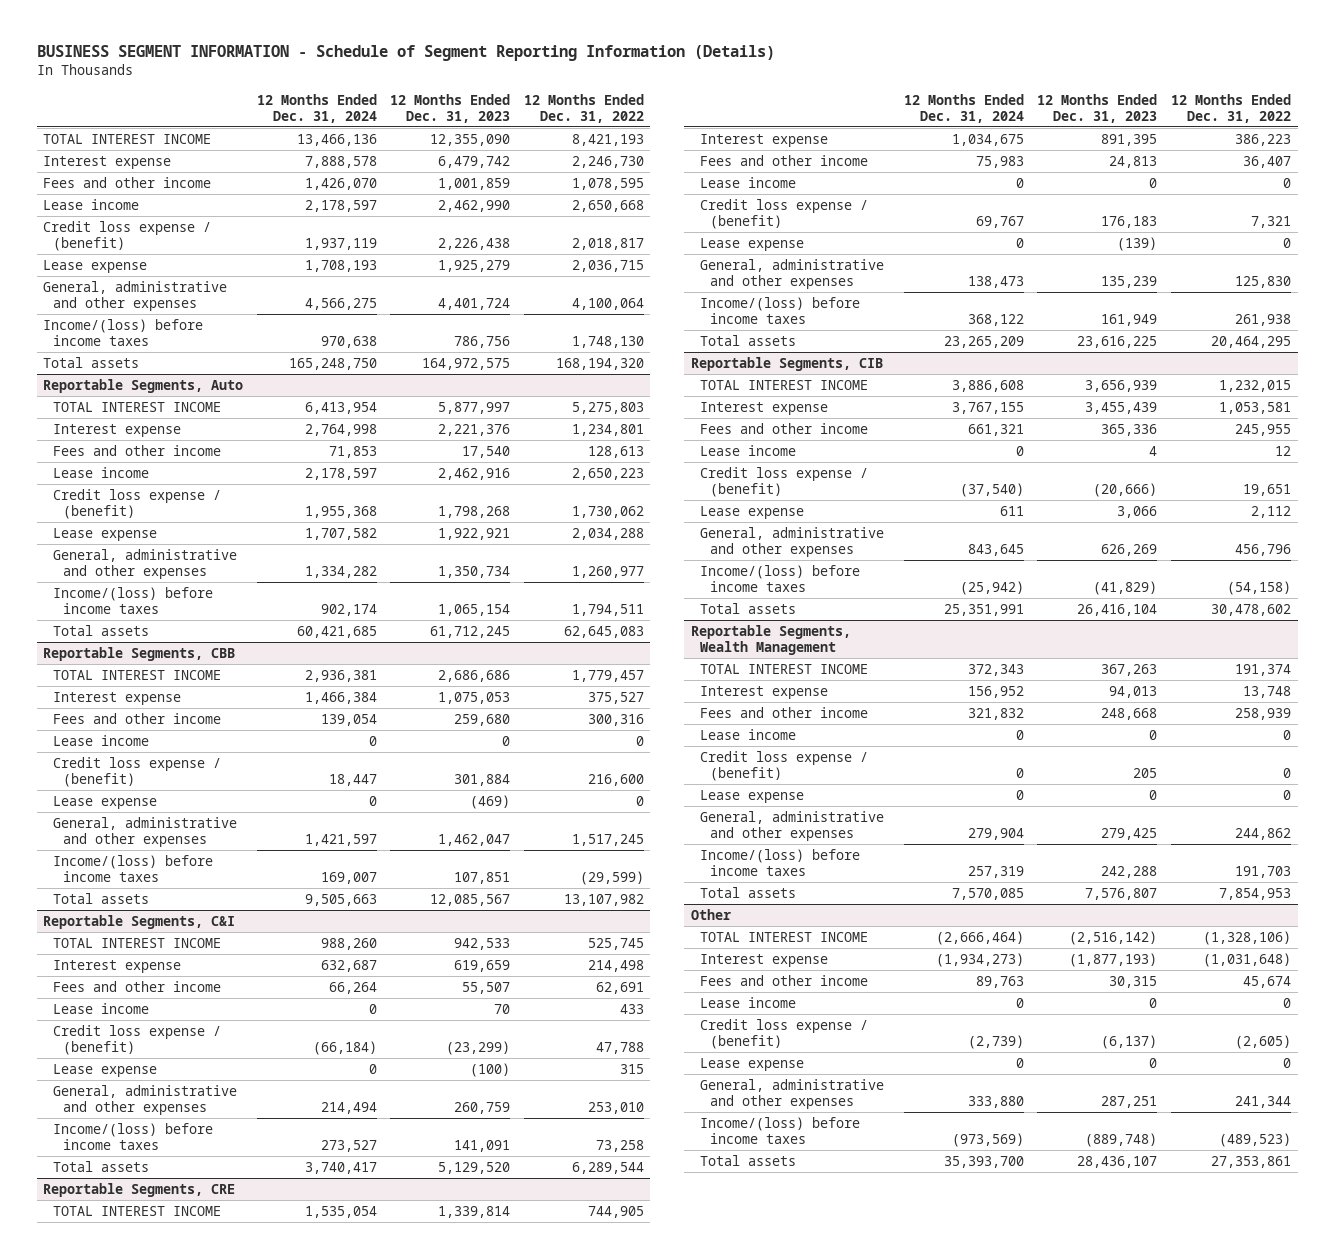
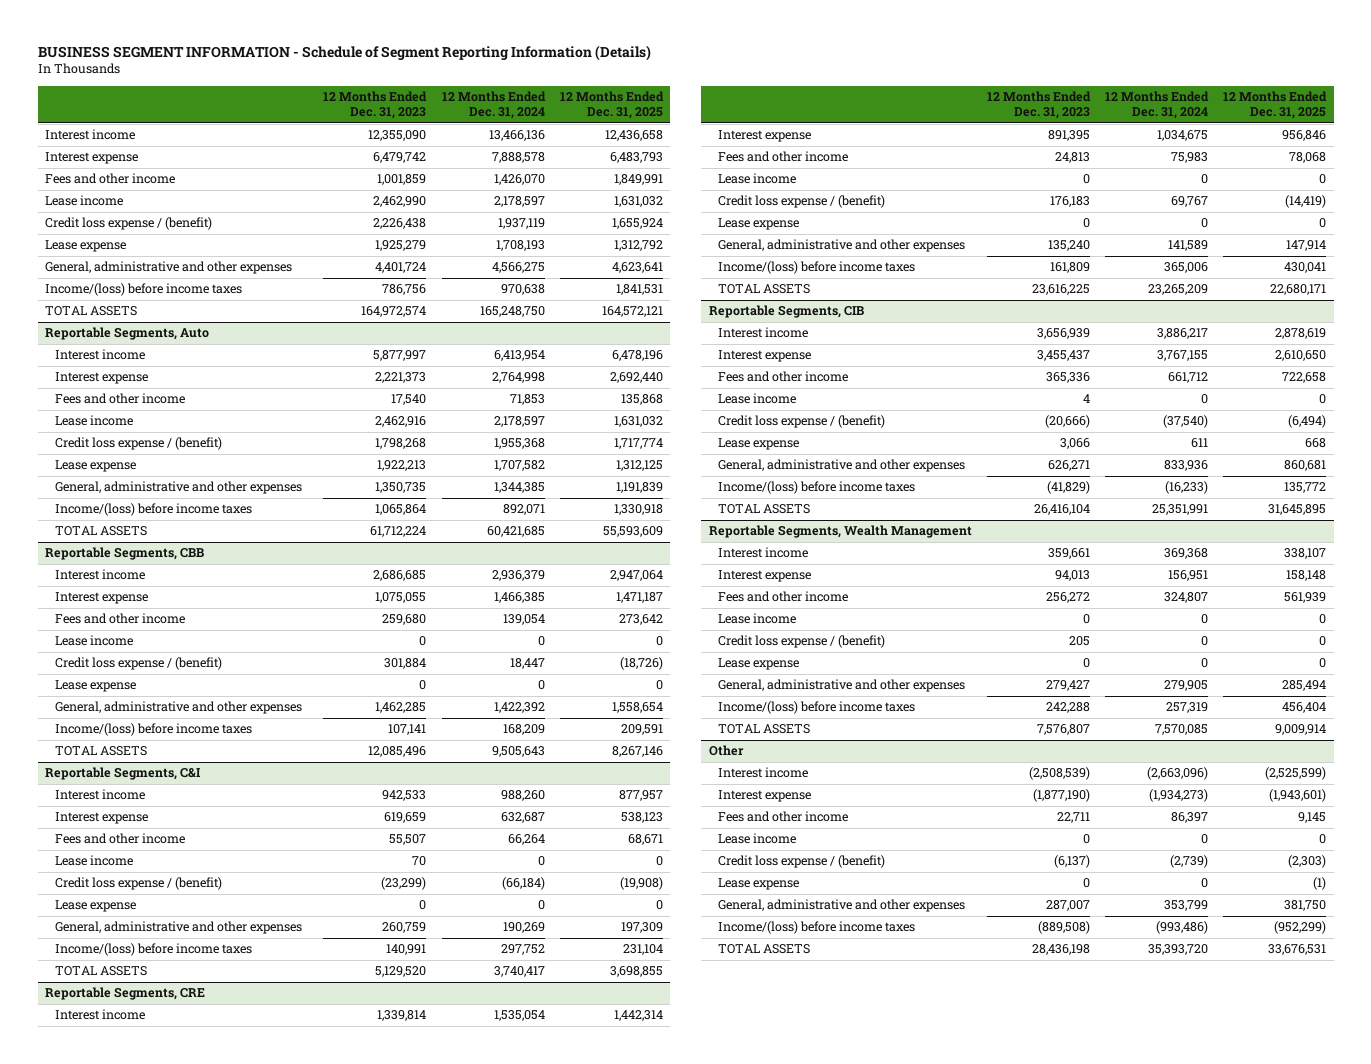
[523,93,644,123] 12 Months Ended Dec. 31, 2022 -> none
none -> [559,91,664,120] 12 Months Ended Dec. 31, 2025
[43,133,212,144] TOTAL INTEREST INCOME -> [45,129,136,141] Interest income
[43,356,140,368] Total assets -> [45,306,138,317] TOTAL ASSETS
[422,357,511,370] 164,972,575 -> [361,306,427,318] 164,972,574
[53,401,222,412] TOTAL INTEREST INCOME -> [54,349,145,361] Interest income
[438,423,511,436] 2,221,376 -> [375,372,427,384] 2,221,373
[438,527,511,540] 1,922,921 -> [377,460,427,472] 1,922,213
[304,565,377,578] 1,334,282 -> [493,482,545,494] 1,344,385
[438,565,511,578] 1,350,734 -> [375,482,427,494] 1,350,735
[320,603,377,616] 902,174 -> [502,504,545,516] 892,071
[438,603,511,616] 1,065,154 -> [375,504,427,516] 1,065,864
[53,624,150,636] Total assets -> [54,526,147,537] TOTAL ASSETS
[430,625,511,638] 61,712,245 -> [370,526,427,538] 61,712,224
[53,669,222,680] TOTAL INTEREST INCOME -> [54,569,145,581] Interest income
[304,669,377,682] 2,936,381 -> [491,570,545,582] 2,936,379
[438,669,511,682] 2,686,686 -> [373,570,427,582] 2,686,685
[304,691,377,704] 1,466,384 -> [493,592,545,604] 1,466,385
[438,691,511,704] 1,075,053 -> [375,592,427,604] 1,075,055
[470,794,511,809] (469) -> [419,680,427,691] 0
[304,833,377,846] 1,421,597 -> [493,702,545,714] 1,422,392
[438,833,511,846] 1,462,047 -> [375,702,427,714] 1,462,285
[320,871,377,884] 169,007 -> [502,724,545,736] 168,209
[454,871,511,884] 107,851 -> [388,724,427,736] 107,141
[53,892,150,904] Total assets -> [54,746,147,757] TOTAL ASSETS
[304,893,377,906] 9,505,663 -> [491,746,545,758] 9,505,643
[430,893,511,906] 12,085,567 -> [368,746,427,758] 12,085,496
[53,937,222,948] TOTAL INTEREST INCOME -> [54,789,145,801] Interest income
[470,1062,511,1077] (100) -> [419,900,427,911] 0
[320,1101,377,1114] 214,494 -> [502,922,545,934] 190,269
[320,1139,377,1152] 273,527 -> [500,944,545,956] 297,752
[454,1139,511,1152] 141,091 -> [386,944,427,956] 140,991
[53,1160,150,1172] Total assets -> [54,966,147,977] TOTAL ASSETS
[53,1205,222,1216] TOTAL INTEREST INCOME -> [54,1009,145,1021] Interest income
[1117,236,1158,251] (139) -> [1082,218,1090,229] 0
[968,275,1025,288] 138,473 -> [1167,240,1208,252] 141,589
[1101,275,1158,288] 135,239 -> [1047,240,1090,252] 135,240
[968,313,1025,326] 368,122 -> [1163,262,1208,274] 365,006
[1101,313,1158,326] 161,949 -> [1049,262,1090,274] 161,809
[700,334,797,346] Total assets -> [718,284,811,295] TOTAL ASSETS
[700,379,869,390] TOTAL INTEREST INCOME -> [718,327,809,339] Interest income
[952,379,1025,392] 3,886,608 -> [1156,328,1208,340] 3,886,217
[1085,401,1158,414] 3,455,439 -> [1036,350,1090,362] 3,455,437
[968,423,1025,436] 661,321 -> [1167,372,1208,384] 661,712
[968,543,1025,556] 843,645 -> [1163,460,1208,472] 833,936
[1101,543,1158,556] 626,269 -> [1047,460,1090,472] 626,271
[960,580,1025,595] (25,942) -> [1164,481,1208,495] (16,233)
[700,602,797,614] Total assets -> [718,504,811,515] TOTAL ASSETS
[700,663,869,674] TOTAL INTEREST INCOME -> [718,547,809,559] Interest income
[968,663,1025,676] 372,343 -> [1163,548,1208,560] 369,368
[1101,663,1158,676] 367,263 -> [1047,548,1090,560] 359,661
[968,685,1025,698] 156,952 -> [1167,570,1208,582] 156,951
[968,707,1025,720] 321,832 -> [1163,592,1208,604] 324,807
[1101,707,1158,720] 248,668 -> [1045,592,1090,604] 256,272
[968,827,1025,840] 279,904 -> [1163,680,1208,692] 279,905
[1101,827,1158,840] 279,425 -> [1045,680,1090,692] 279,427
[700,886,797,898] Total assets -> [718,724,811,735] TOTAL ASSETS
[700,931,869,942] TOTAL INTEREST INCOME -> [718,767,809,779] Interest income
[936,930,1025,945] (2,666,464) -> [1146,767,1208,781] (2,663,096)
[1069,930,1158,945] (2,516,142) -> [1028,767,1090,781] (2,508,539)
[1069,952,1158,967] (1,877,193) -> [1032,789,1090,803] (1,877,190)
[976,975,1025,988] 89,763 -> [1170,812,1208,824] 86,397
[1109,975,1158,988] 30,315 -> [1056,812,1090,824] 22,711
[968,1095,1025,1108] 333,880 -> [1163,900,1208,912] 353,799
[1101,1095,1158,1108] 287,251 -> [1045,900,1090,912] 287,007
[952,1132,1025,1147] (973,569) -> [1155,921,1208,935] (993,486)
[1085,1132,1158,1147] (889,748) -> [1037,921,1090,935] (889,508)
[700,1154,797,1166] Total assets -> [718,944,811,955] TOTAL ASSETS
[944,1155,1025,1168] 35,393,700 -> [1147,944,1208,956] 35,393,720
[1077,1155,1158,1168] 28,436,107 -> [1031,944,1090,956] 28,436,198

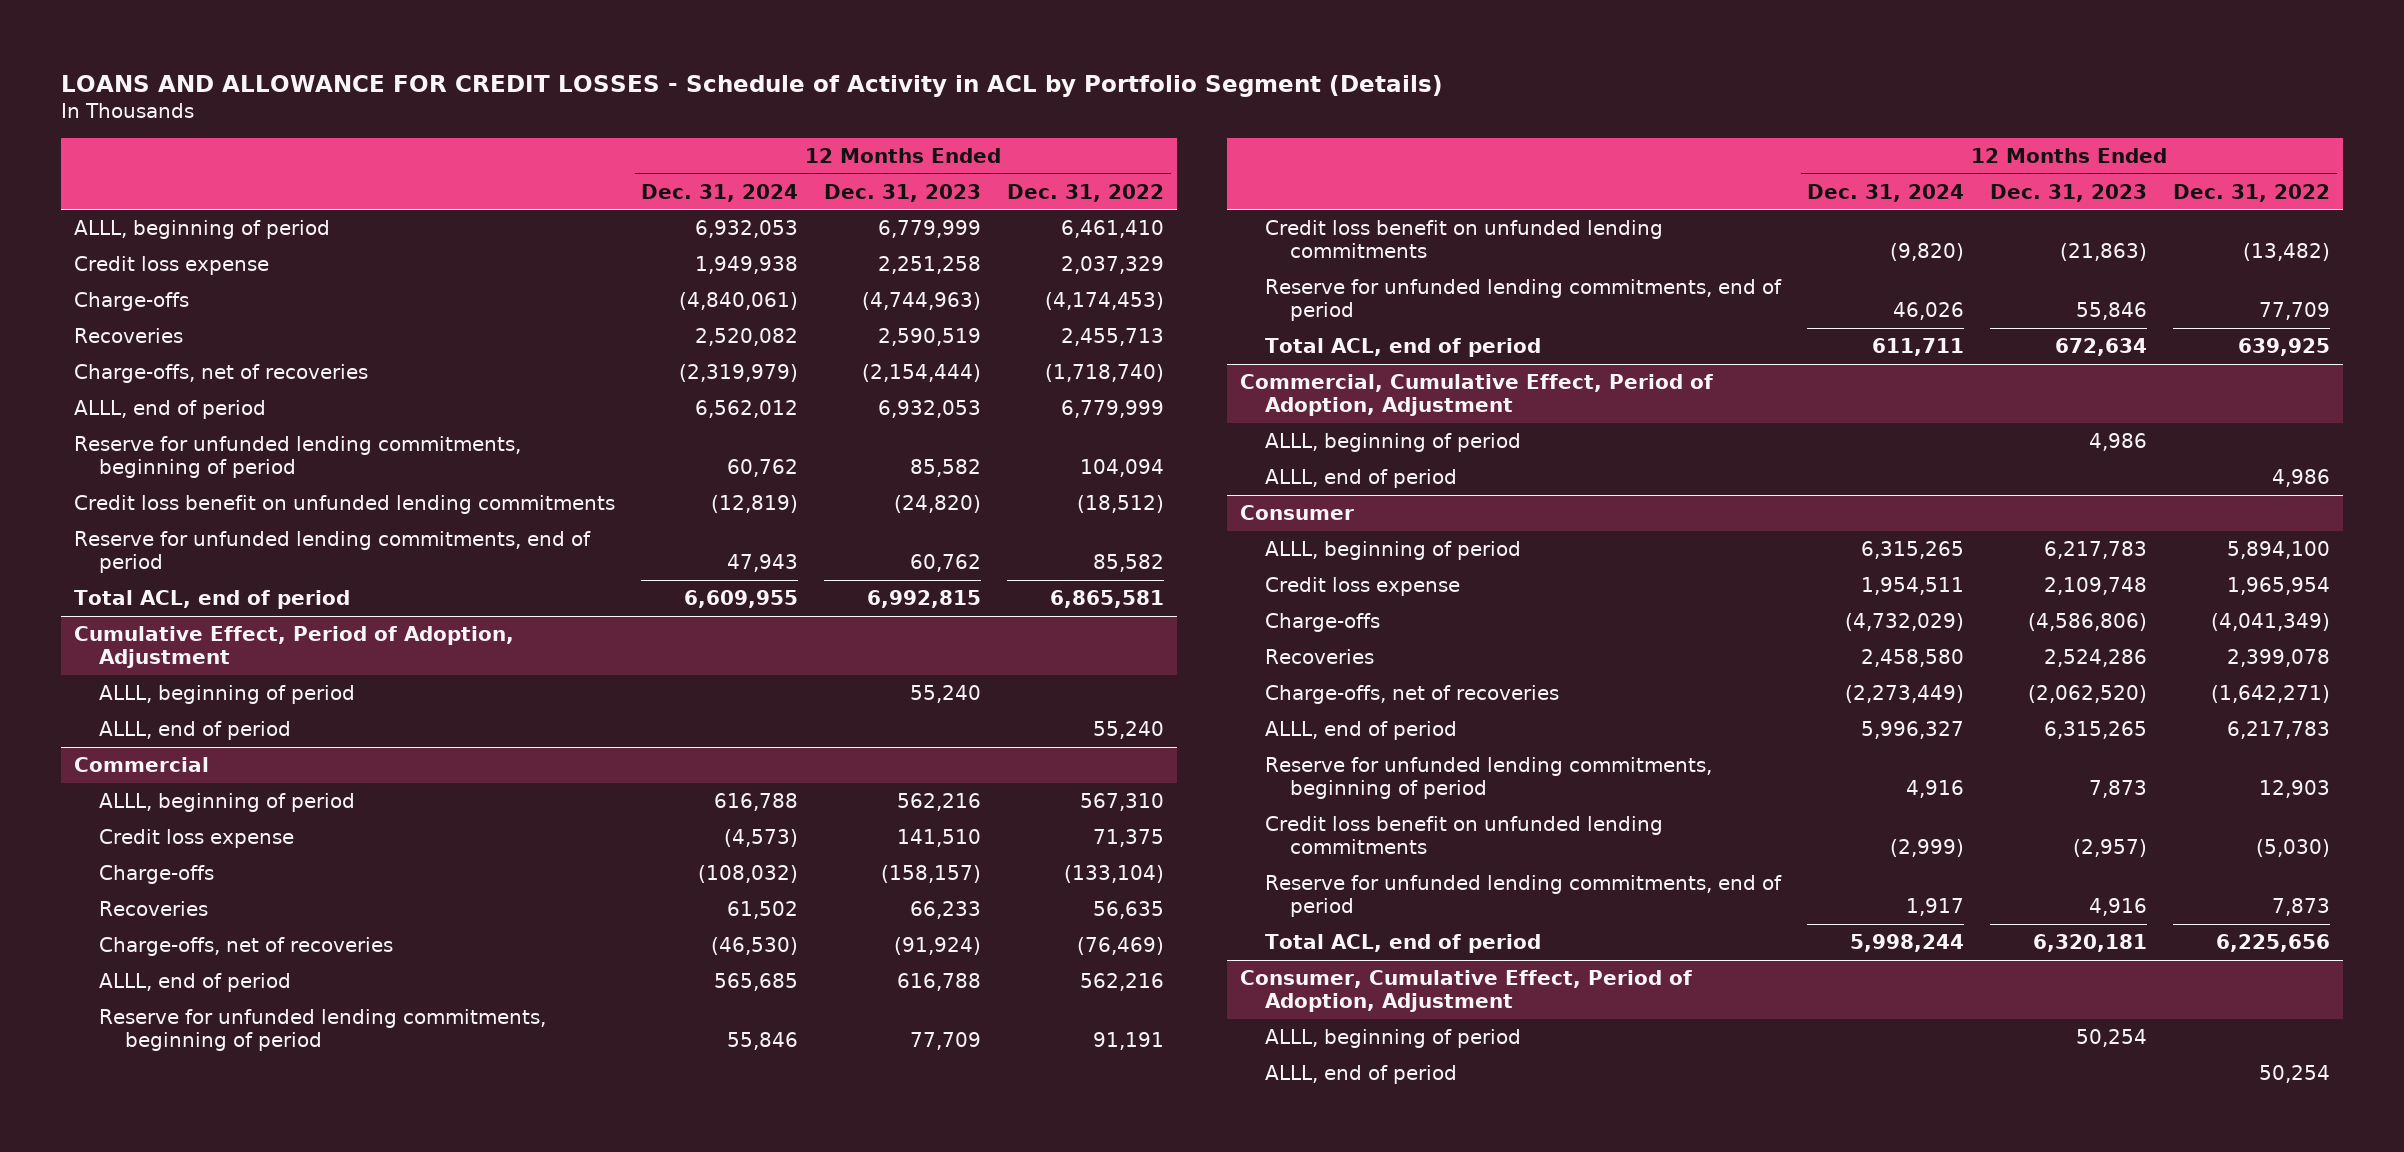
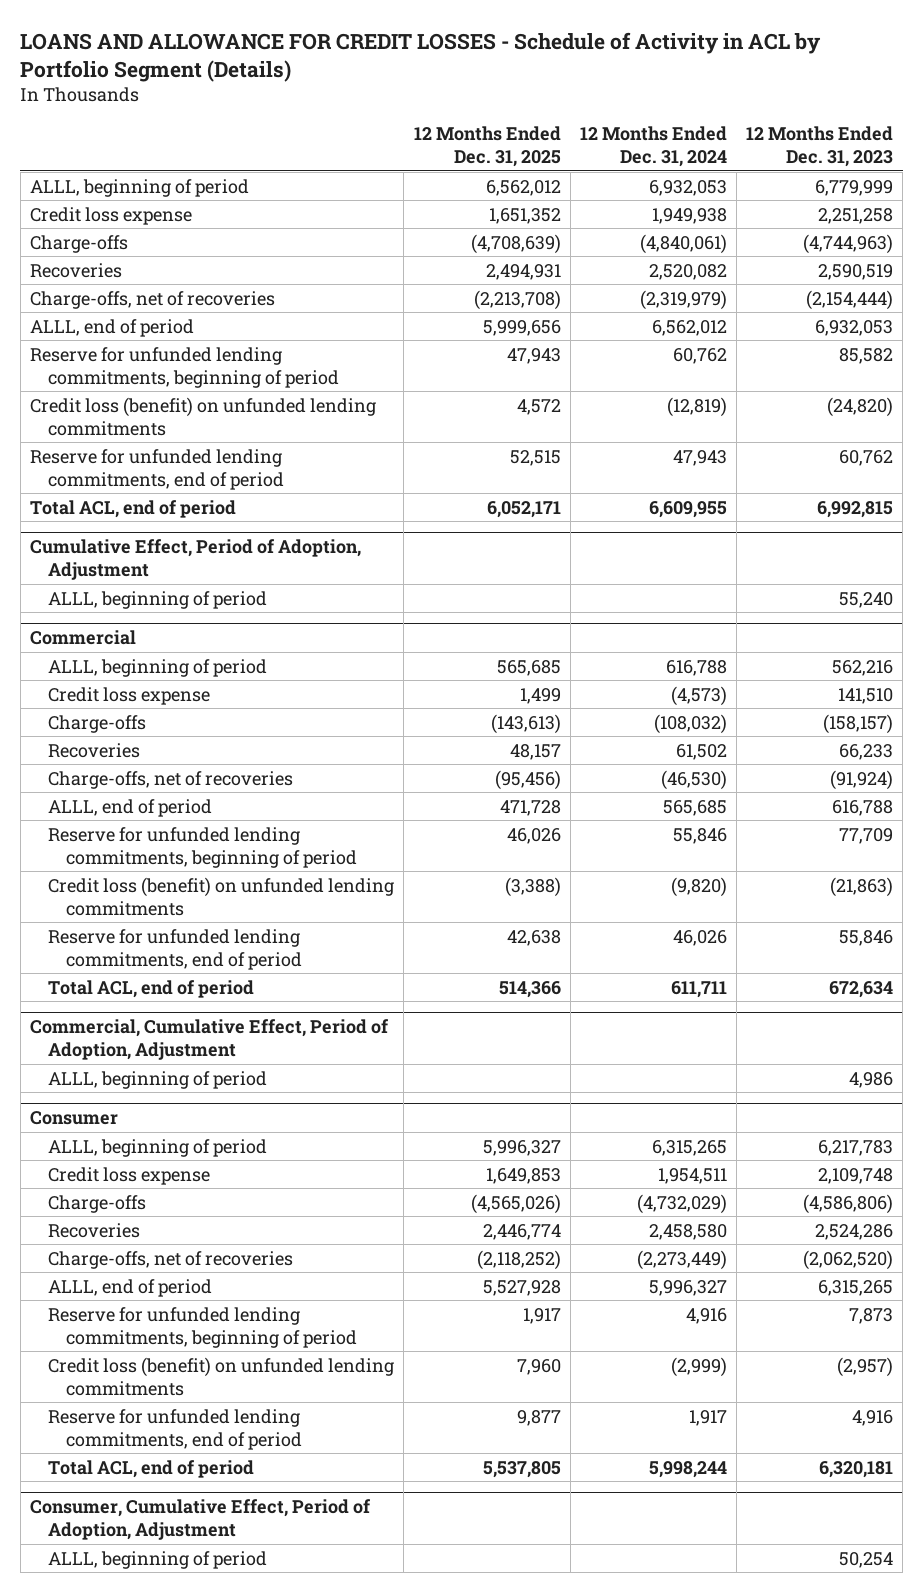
[1007,183,1165,202] Dec. 31, 2022 -> none
none -> [413,126,561,168] 12 Months Ended Dec. 31, 2025
[74,495,616,515] Credit loss benefit on unfunded lending commitments -> [30,396,377,436] Credit loss (benefit) on unfunded lending commitments
[99,721,292,741] ALLL, end of period -> none
[1265,220,1664,259] Credit loss benefit on unfunded lending commitments -> [48,876,395,916] Credit loss (benefit) on unfunded lending commitments
[1265,469,1458,489] ALLL, end of period -> none
[1265,816,1664,855] Credit loss benefit on unfunded lending commitments -> [48,1356,395,1396] Credit loss (benefit) on unfunded lending commitments
[1265,1065,1458,1085] ALLL, end of period -> none

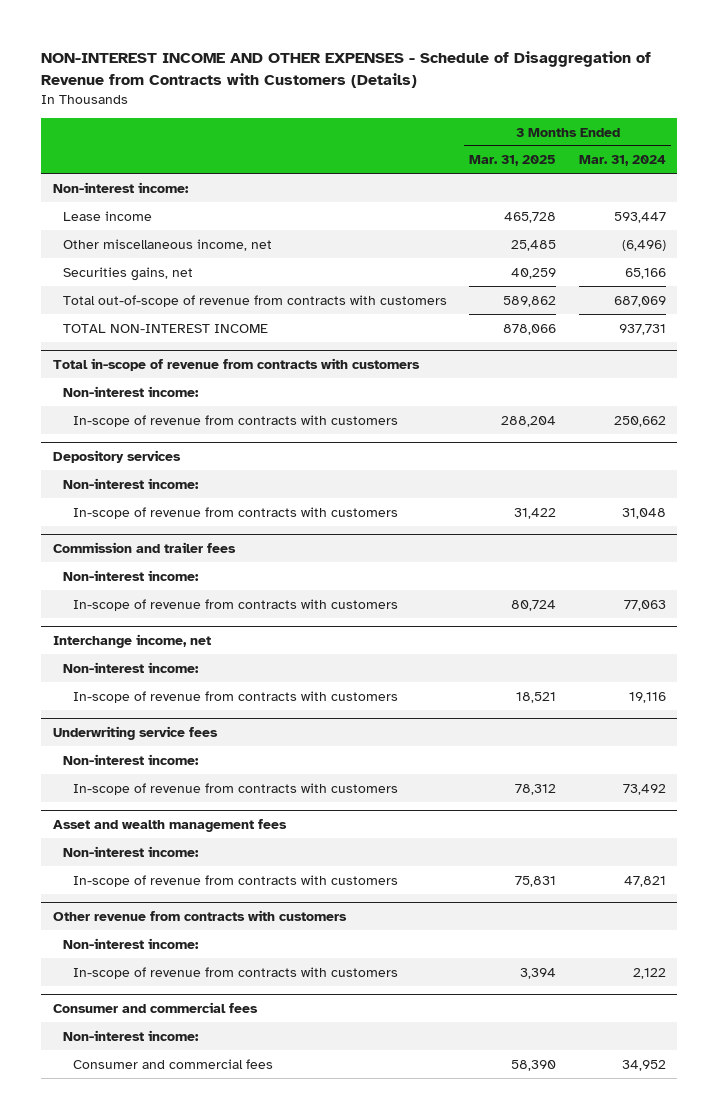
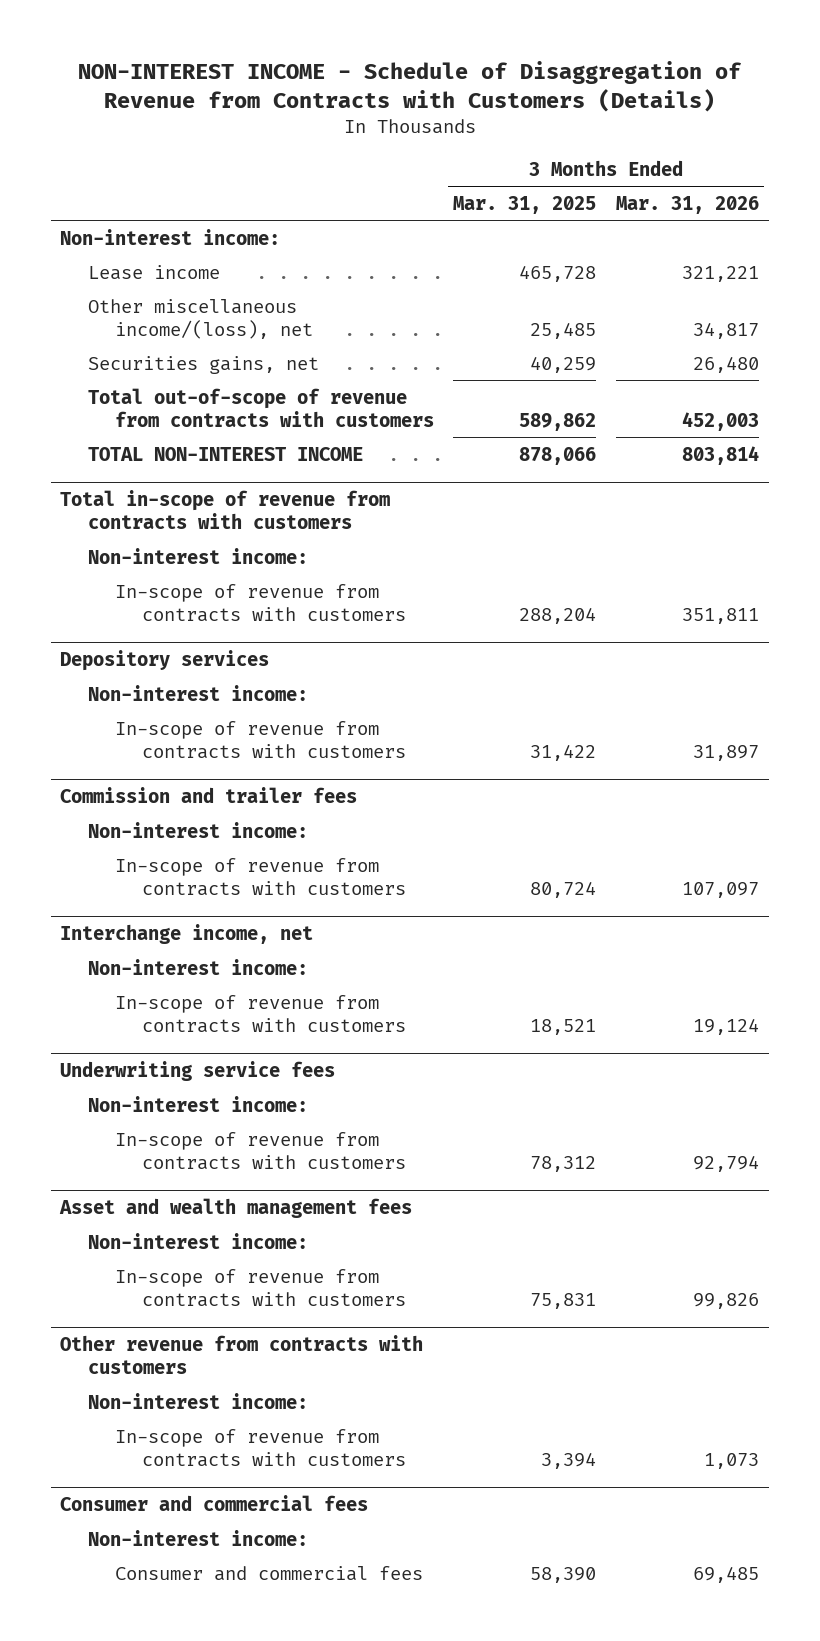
[41,51,652,89] NON-INTEREST INCOME AND OTHER EXPENSES - Schedule of Disaggregation of Revenue from Contracts with Customers (Details) -> [77,61,742,113] NON-INTEREST INCOME - Schedule of Disaggregation of Revenue from Contracts with Customers (Details)
[578,155,666,167] Mar. 31, 2024 -> none
none -> [616,195,760,214] Mar. 31, 2026
[62,238,272,251] Other miscellaneous income, net -> [87,298,313,339] Other miscellaneous income/(loss), net

